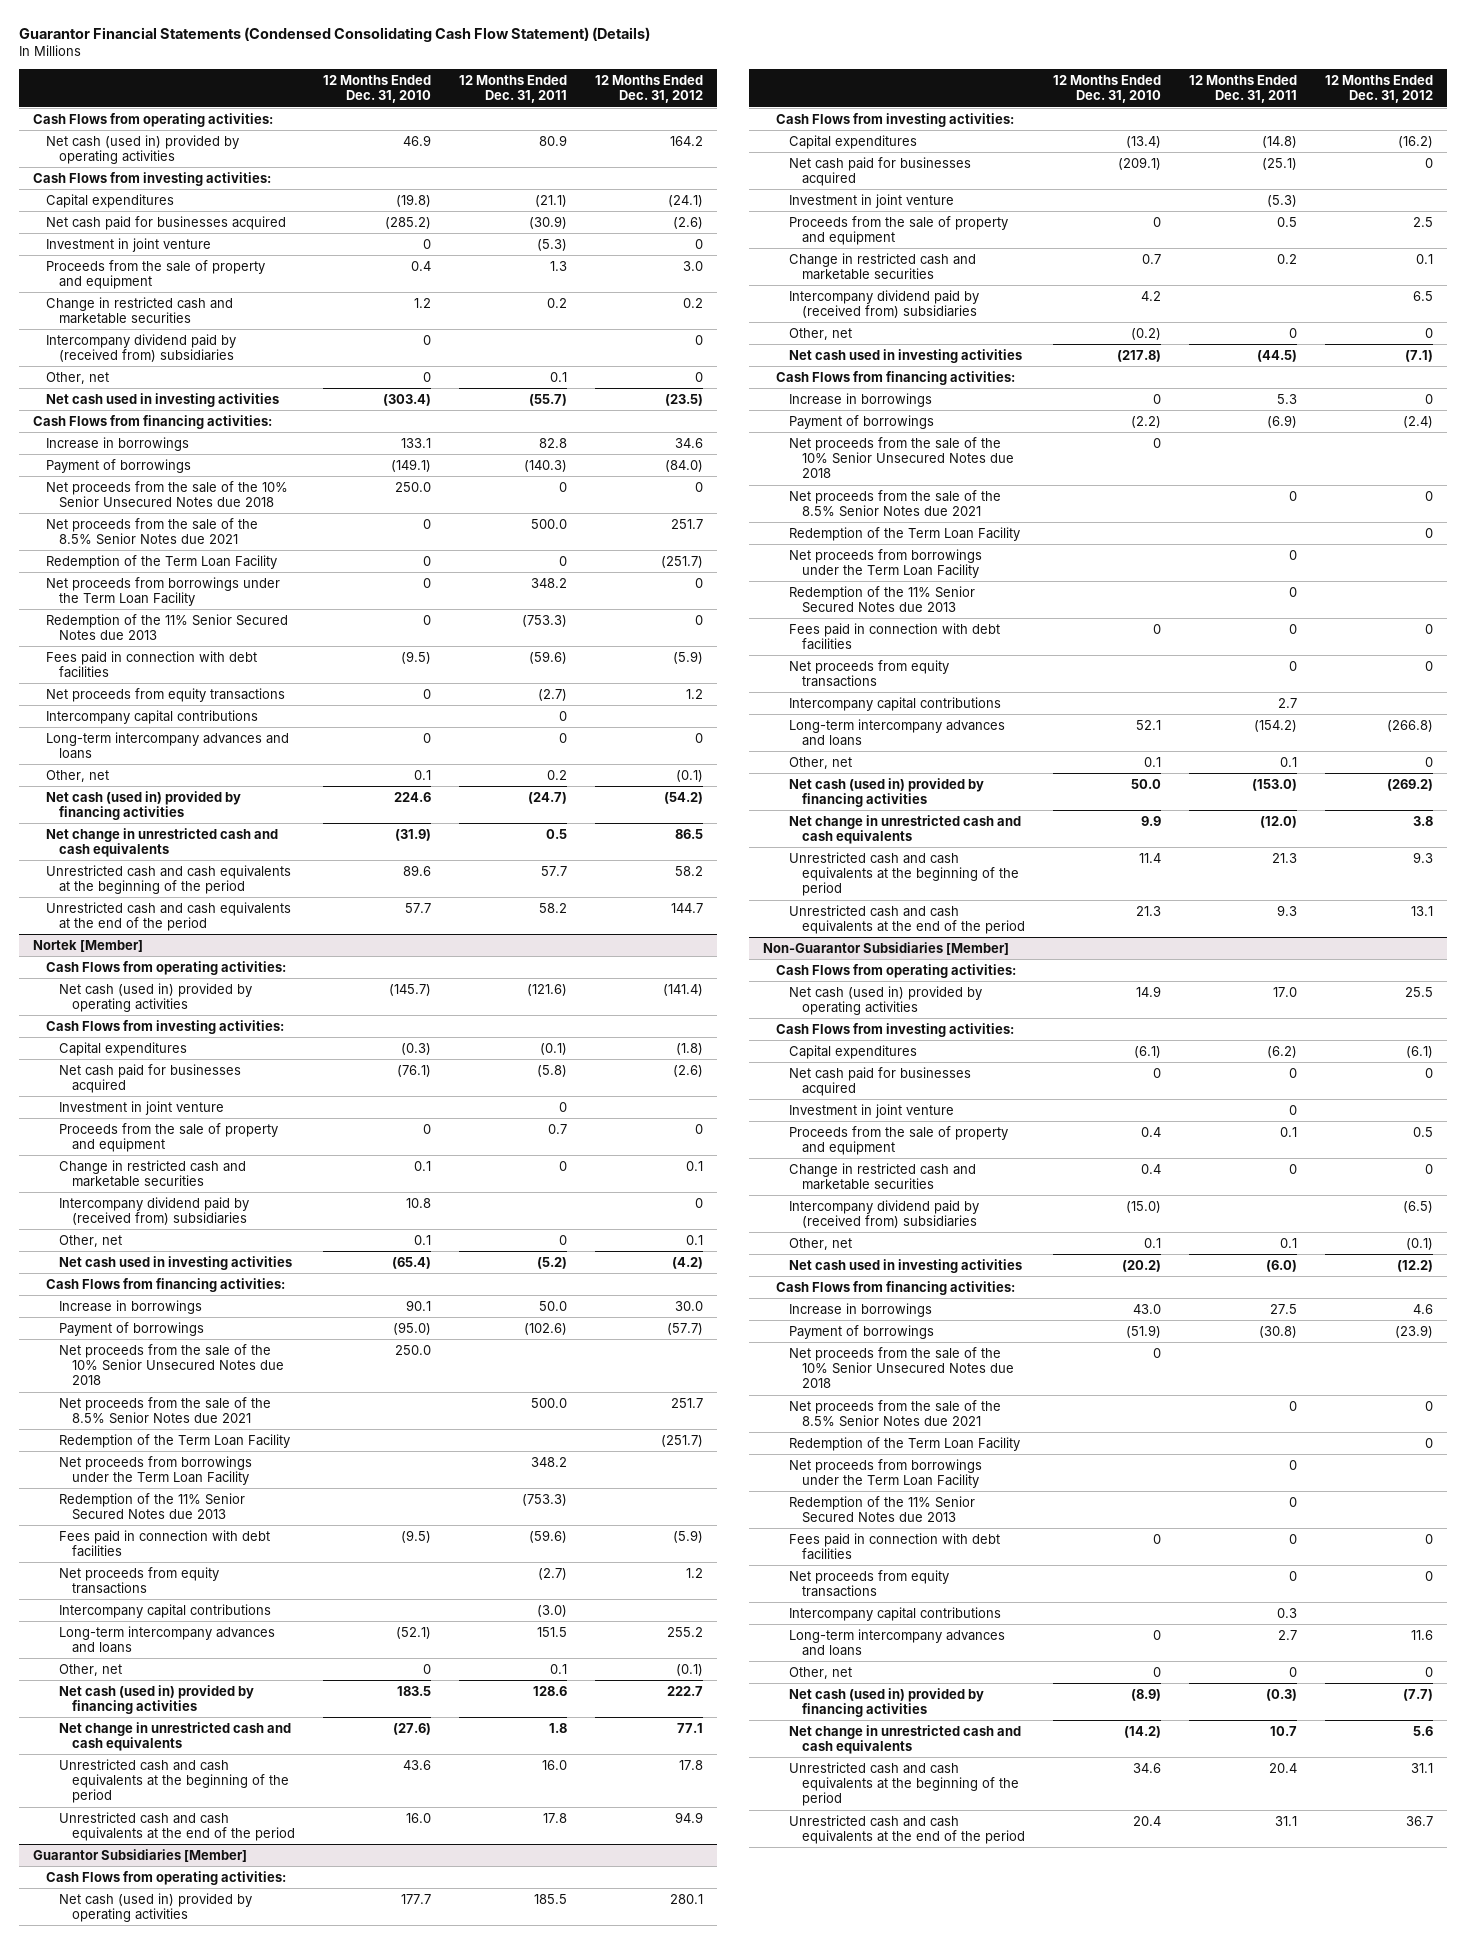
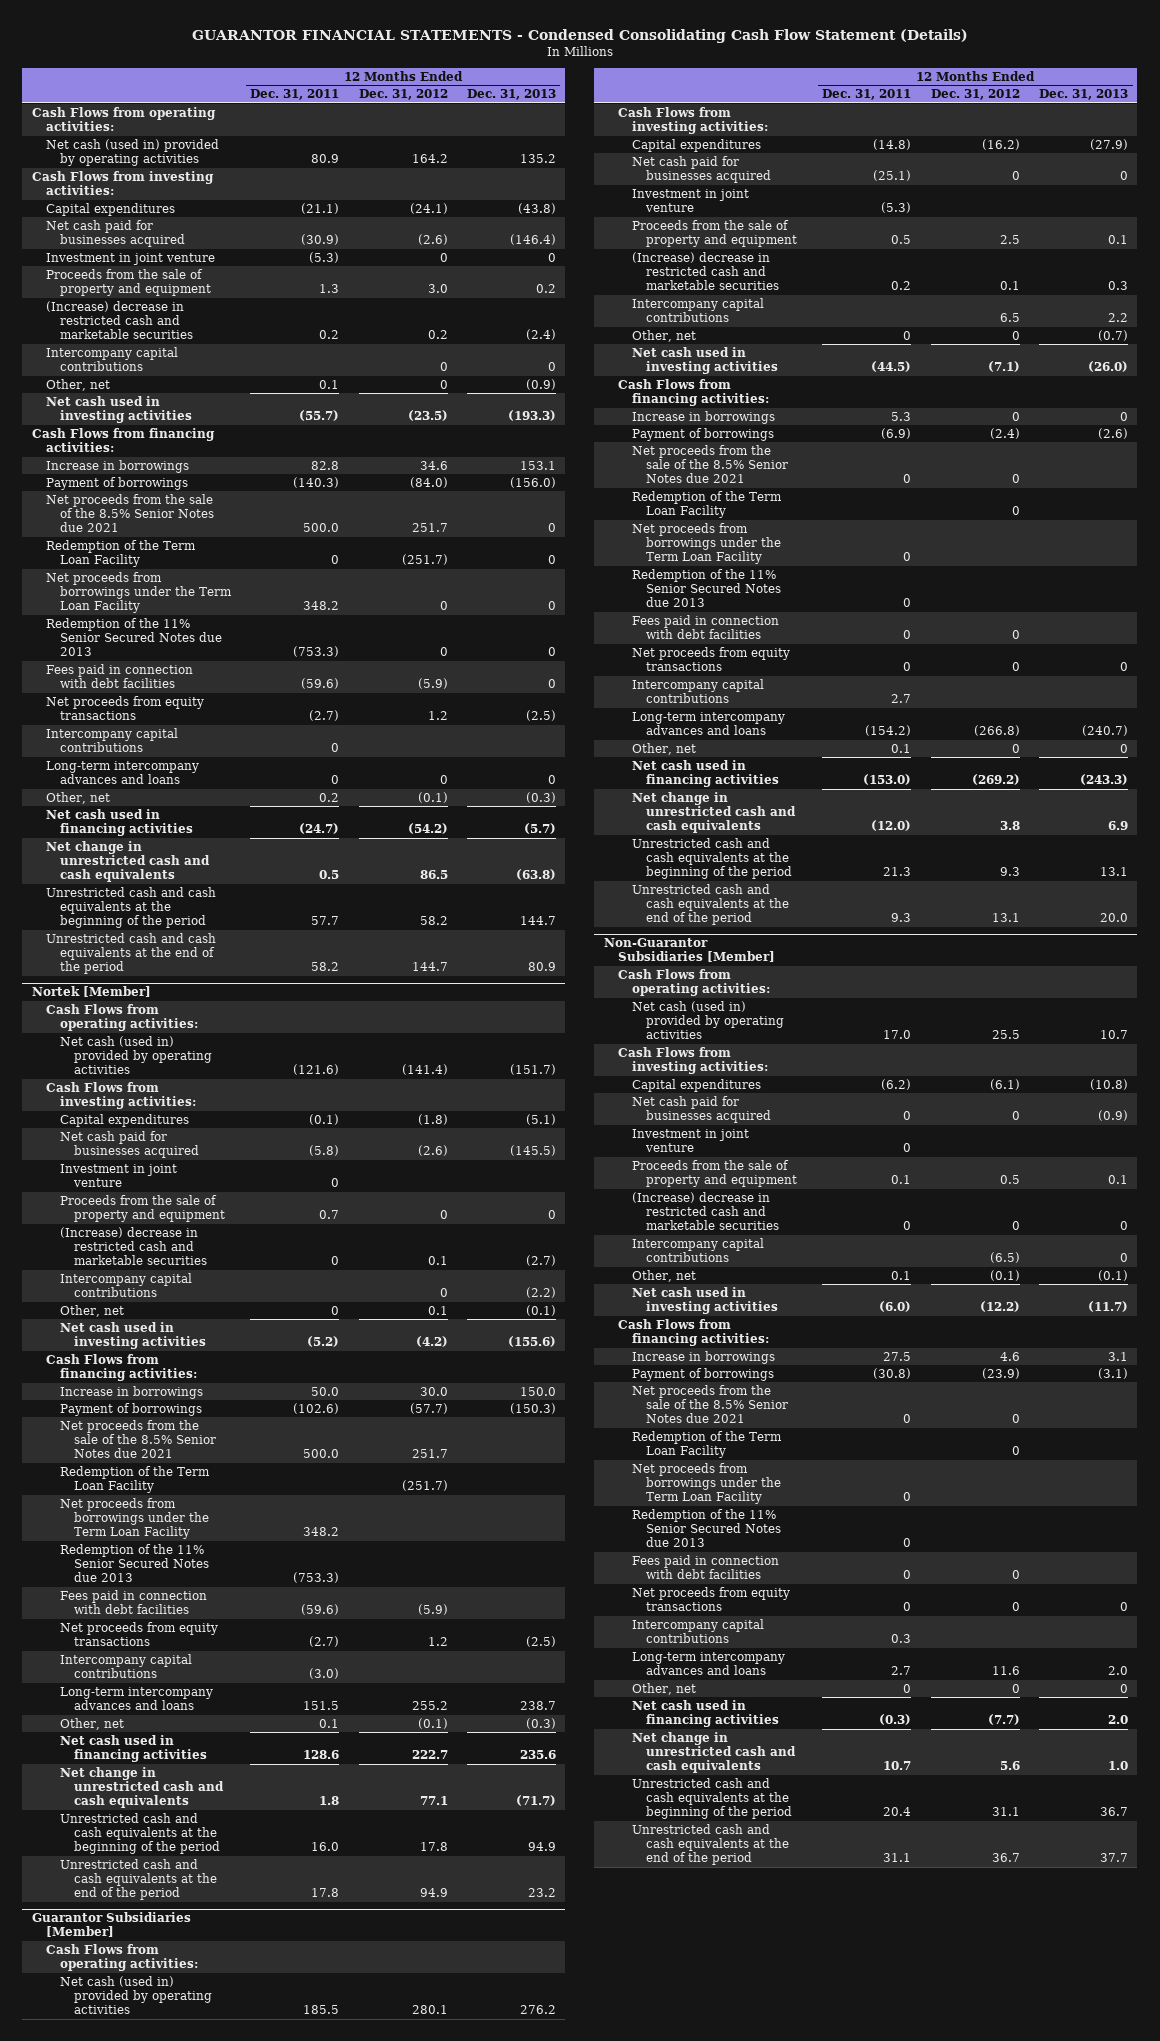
[19,27,651,43] Guarantor Financial Statements (Condensed Consolidating Cash Flow Statement) (Details) -> [191,29,968,44] GUARANTOR FINANCIAL STATEMENTS - Condensed Consolidating Cash Flow Statement (Details)
[322,74,431,104] 12 Months Ended Dec. 31, 2010 -> none
none -> [466,89,556,101] Dec. 31, 2013
[46,296,234,325] Change in restricted cash and marketable securities -> [45,300,194,340] (Increase) decrease in restricted cash and marketable securities
[46,333,237,363] Intercompany dividend paid by (received from) subsidiaries -> [45,346,178,372] Intercompany capital contributions
[46,480,289,509] Net proceeds from the sale of the 10% Senior Unsecured Notes due 2018 -> none
[46,790,242,821] Net cash (used in) provided by financing activities -> [45,808,194,837] Net cash used in financing activities
[58,1159,246,1188] Change in restricted cash and marketable securities -> [60,1226,208,1266] (Increase) decrease in restricted cash and marketable securities
[58,1196,249,1226] Intercompany dividend paid by (received from) subsidiaries -> [60,1272,193,1298] Intercompany capital contributions
[58,1343,284,1386] Net proceeds from the sale of the 10% Senior Unsecured Notes due 2018 -> none
[58,1684,254,1715] Net cash (used in) provided by financing activities -> [60,1734,208,1763] Net cash used in financing activities
[788,252,976,281] Change in restricted cash and marketable securities -> [632,251,780,291] (Increase) decrease in restricted cash and marketable securities
[788,289,979,319] Intercompany dividend paid by (received from) subsidiaries -> [632,297,765,323] Intercompany capital contributions
[788,436,1014,479] Net proceeds from the sale of the 10% Senior Unsecured Notes due 2018 -> none
[788,777,984,808] Net cash (used in) provided by financing activities -> [632,759,780,788] Net cash used in financing activities
[788,1162,976,1191] Change in restricted cash and marketable securities -> [632,1191,780,1231] (Increase) decrease in restricted cash and marketable securities
[788,1199,979,1229] Intercompany dividend paid by (received from) subsidiaries -> [632,1237,765,1263] Intercompany capital contributions
[788,1346,1014,1389] Net proceeds from the sale of the 10% Senior Unsecured Notes due 2018 -> none
[788,1687,984,1718] Net cash (used in) provided by financing activities -> [632,1699,780,1728] Net cash used in financing activities

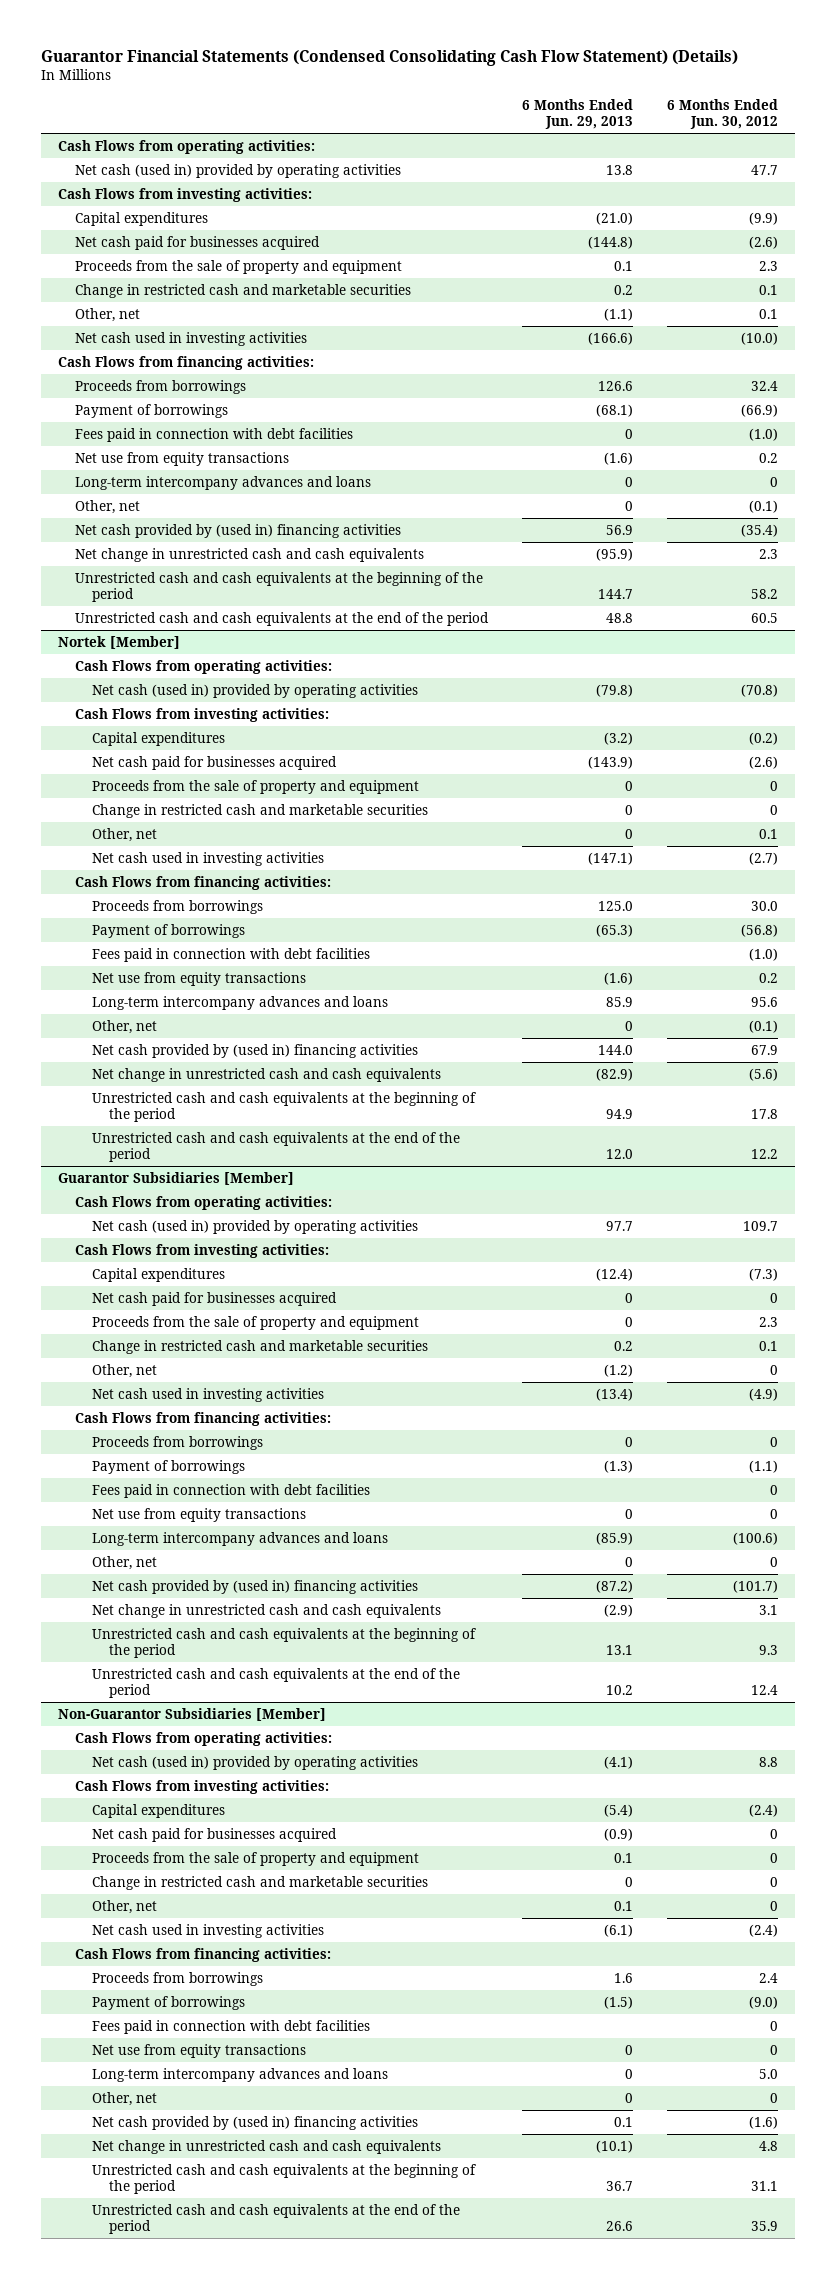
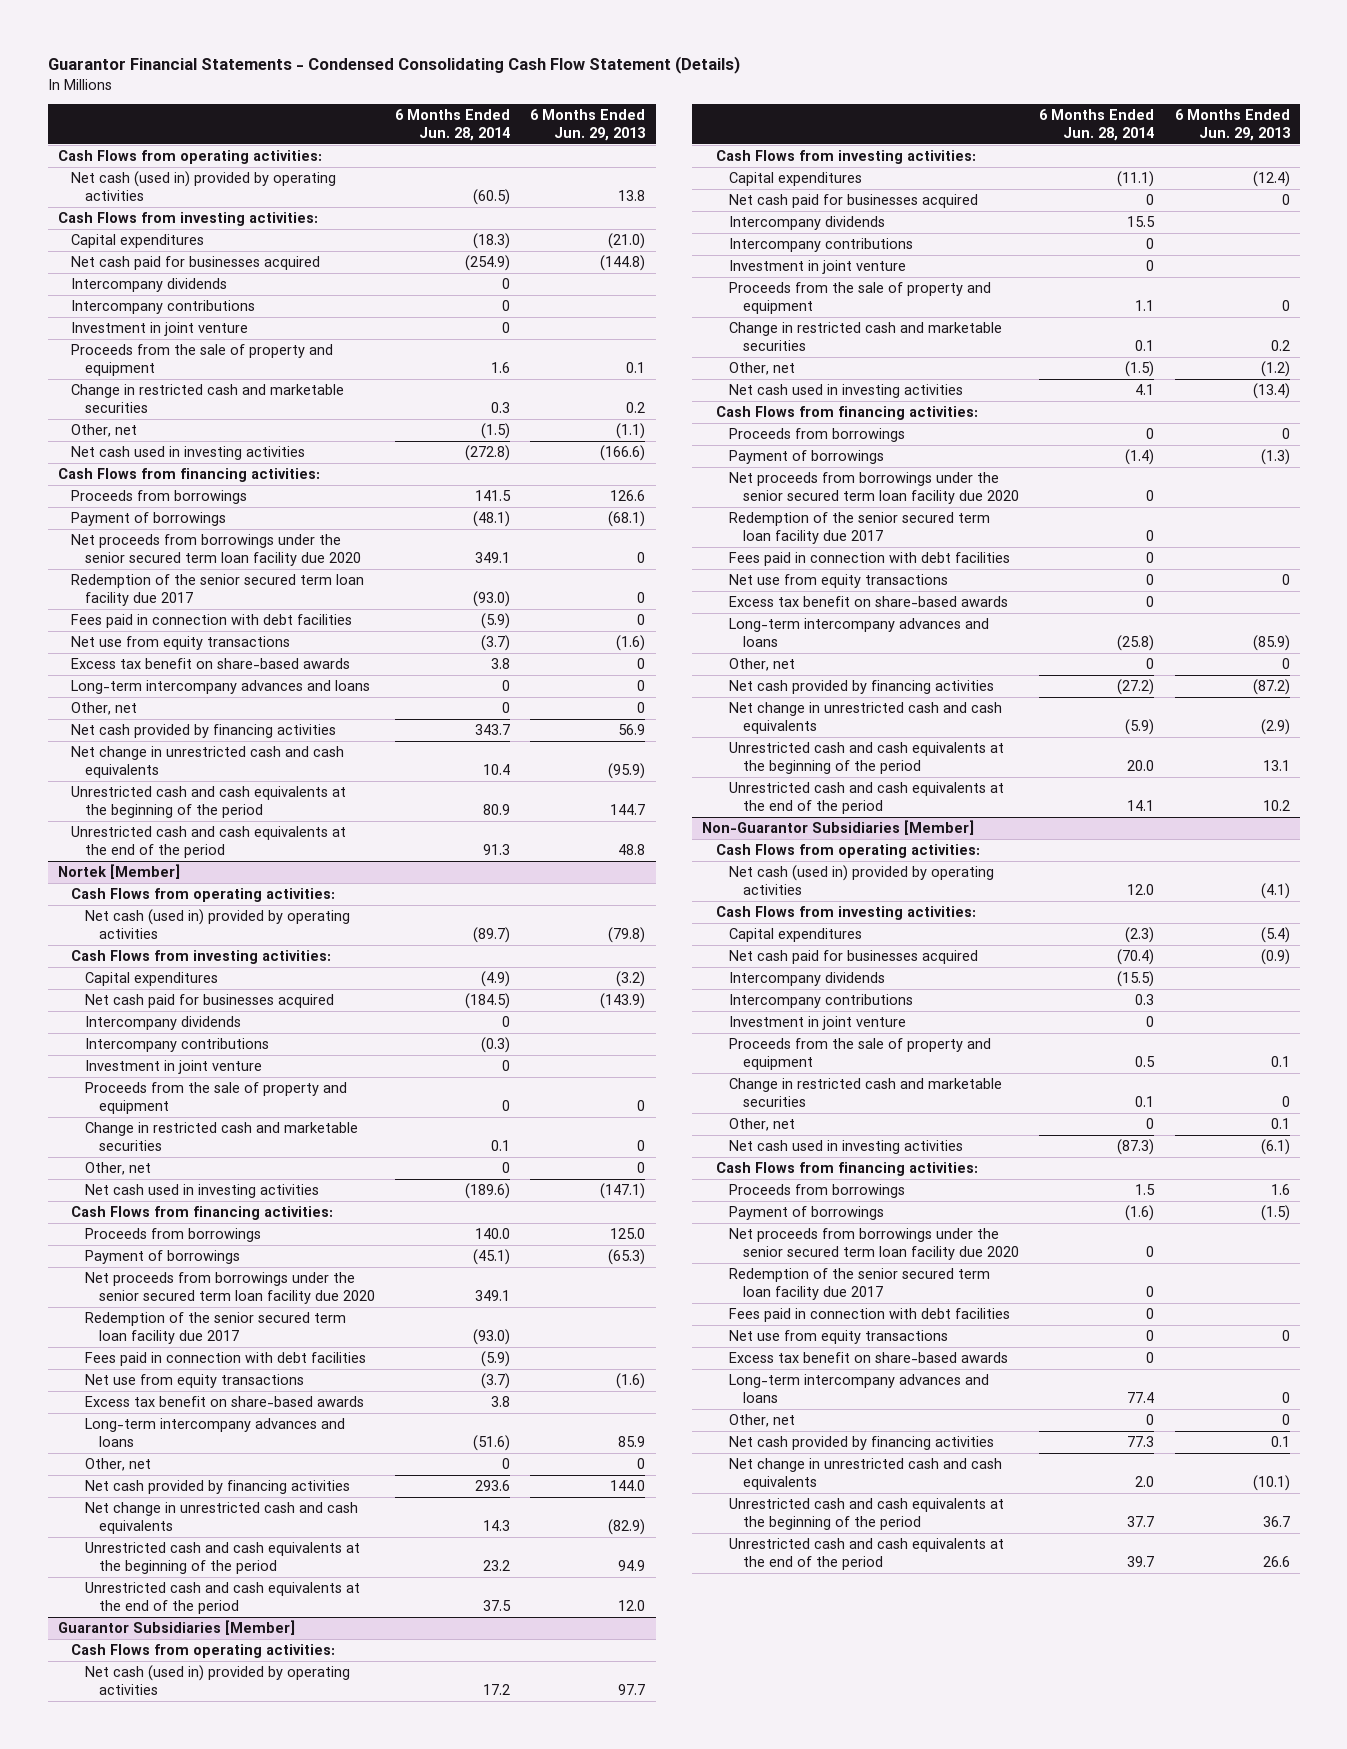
[41,50,739,67] Guarantor Financial Statements (Condensed Consolidating Cash Flow Statement) (Details) -> [47,56,740,75] Guarantor Financial Statements - Condensed Consolidating Cash Flow Statement (Details)
[666,98,778,130] 6 Months Ended Jun. 30, 2012 -> none
none -> [394,109,510,142] 6 Months Ended Jun. 28, 2014
none -> [71,278,228,293] Intercompany dividends
none -> [71,300,256,315] Intercompany contributions
none -> [71,322,249,337] Investment in joint venture
none -> [71,534,361,567] Net proceeds from borrowings under the senior secured term loan facility due 2020
none -> [71,574,365,607] Redemption of the senior secured term loan facility due 2017
none -> [71,658,351,670] Excess tax benefit on share-based awards
[75,523,402,538] Net cash provided by (used in) financing activities -> [71,724,337,739] Net cash provided by financing activities
none -> [84,1016,241,1031] Intercompany dividends
none -> [84,1038,269,1053] Intercompany contributions
none -> [84,1060,262,1075] Investment in joint venture
none -> [84,1272,375,1305] Net proceeds from borrowings under the senior secured term loan facility due 2020
none -> [84,1312,346,1345] Redemption of the senior secured term loan facility due 2017
none -> [84,1396,364,1408] Excess tax benefit on share-based awards
[91,1043,418,1058] Net cash provided by (used in) financing activities -> [84,1480,350,1495] Net cash provided by financing activities
none -> [729,216,886,231] Intercompany dividends
none -> [729,238,914,253] Intercompany contributions
none -> [729,260,907,275] Investment in joint venture
none -> [729,472,1019,505] Net proceeds from borrowings under the senior secured term loan facility due 2020
none -> [729,512,991,545] Redemption of the senior secured term loan facility due 2017
none -> [729,596,1009,608] Excess tax benefit on share-based awards
[91,1579,418,1594] Net cash provided by (used in) financing activities -> [729,680,995,695] Net cash provided by financing activities
none -> [729,972,886,987] Intercompany dividends
none -> [729,994,914,1009] Intercompany contributions
none -> [729,1016,907,1031] Investment in joint venture
none -> [729,1228,1019,1261] Net proceeds from borrowings under the senior secured term loan facility due 2020
none -> [729,1268,991,1301] Redemption of the senior secured term loan facility due 2017
none -> [729,1352,1009,1364] Excess tax benefit on share-based awards
[91,2115,418,2130] Net cash provided by (used in) financing activities -> [729,1436,995,1451] Net cash provided by financing activities

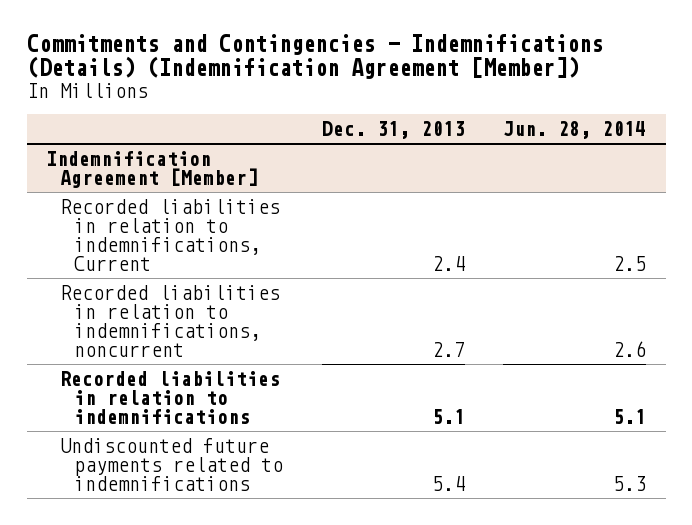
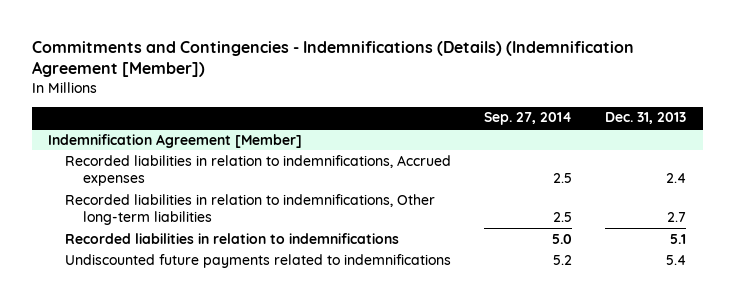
[503,121,647,140] Jun. 28, 2014 -> none
none -> [484,112,573,126] Sep. 27, 2014
[59,199,280,272] Recorded liabilities in relation to indemnifications, Current -> [65,154,452,186] Recorded liabilities in relation to indemnifications, Accrued expenses
[59,285,280,358] Recorded liabilities in relation to indemnifications, noncurrent -> [65,193,436,225] Recorded liabilities in relation to indemnifications, Other long-term liabilities

